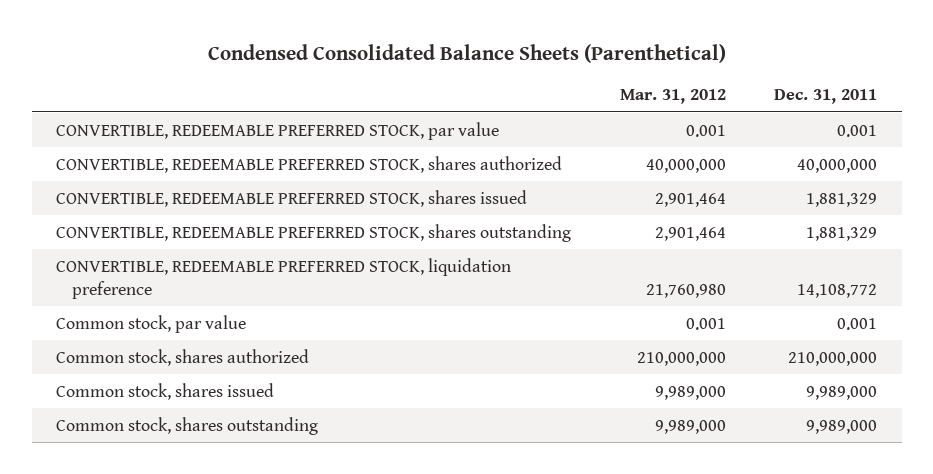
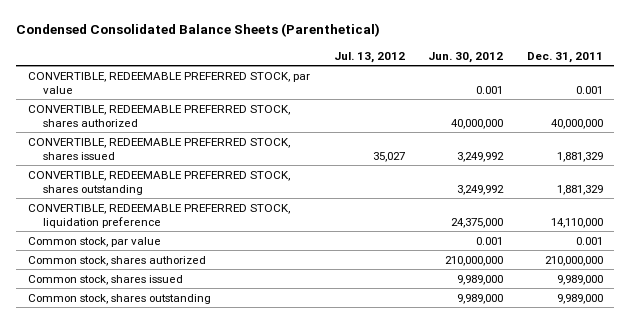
[619,89,726,105] Mar. 31, 2012 -> none
none -> [333,51,405,63] Jul. 13, 2012
none -> [428,51,504,63] Jun. 30, 2012
[797,283,878,298] 14,108,772 -> [550,217,603,228] 14,110,000

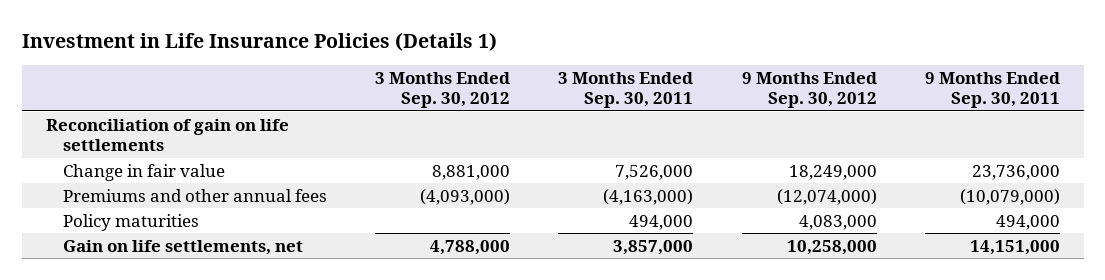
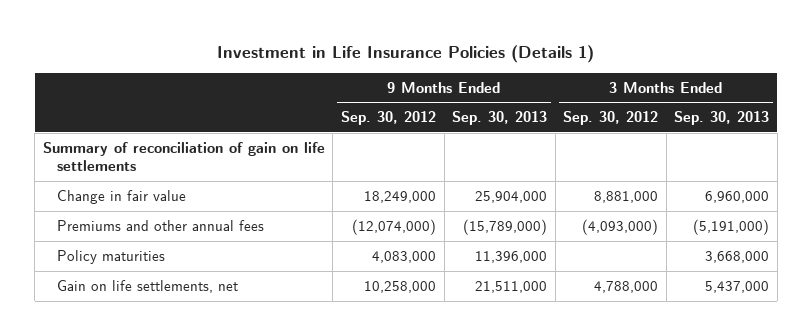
[558,71,694,109] 3 Months Ended Sep. 30, 2011 -> none
[924,71,1060,109] 9 Months Ended Sep. 30, 2011 -> none
none -> [452,111,548,126] Sep. 30, 2013
none -> [674,111,770,126] Sep. 30, 2013
[45,118,289,152] Reconciliation of gain on life settlements -> [42,141,325,172] Summary of reconciliation of gain on life settlements

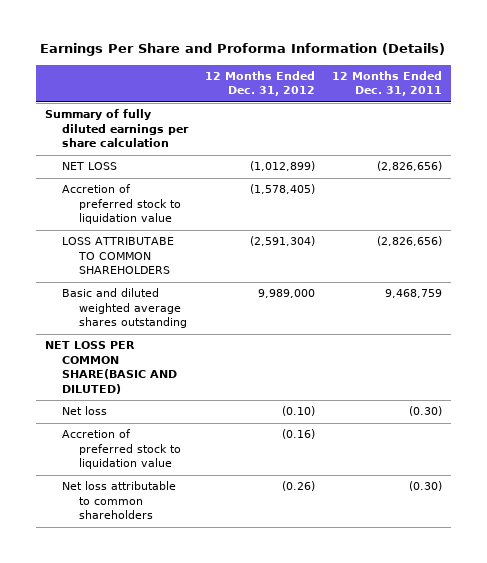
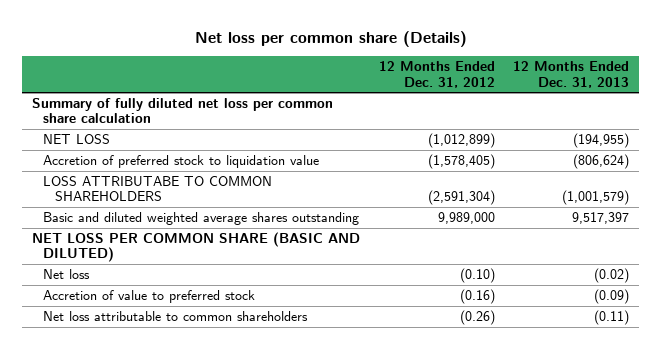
[40,43,446,57] Earnings Per Share and Proforma Information (Details) -> [194,31,467,48] Net loss per common share (Details)
[332,70,443,97] 12 Months Ended Dec. 31, 2011 -> none
none -> [513,61,630,88] 12 Months Ended Dec. 31, 2013
[44,109,189,148] Summary of fully diluted earnings per share calculation -> [31,97,333,124] Summary of fully diluted net loss per common share calculation
[44,341,177,394] NET LOSS PER COMMON SHARE(BASIC AND DILUTED) -> [31,231,360,263] NET LOSS PER COMMON SHARE (BASIC AND DILUTED)
[61,429,181,470] Accretion of preferred stock to liquidation value -> [43,289,256,303] Accretion of value to preferred stock

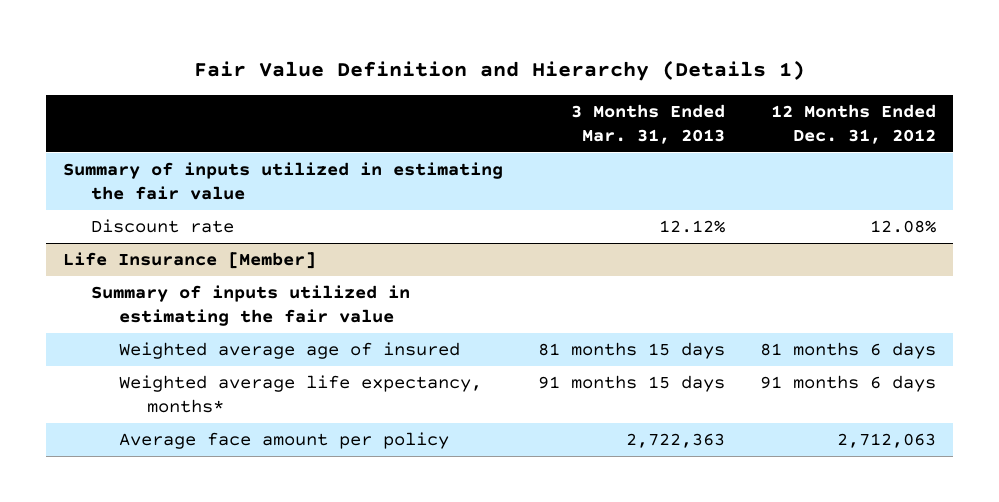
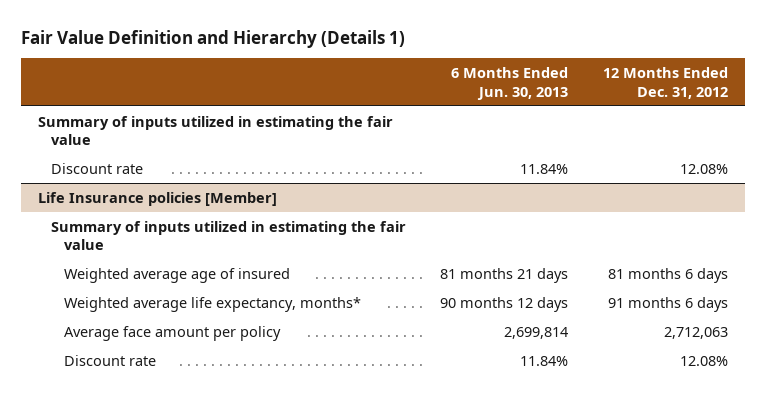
[571,104,726,144] 3 Months Ended Mar. 31, 2013 -> none
none -> [451,66,569,100] 6 Months Ended Jun. 30, 2013
[63,252,317,270] Life Insurance [Member] -> [37,191,277,206] Life Insurance policies [Member]
none -> [63,354,156,366] Discount rate

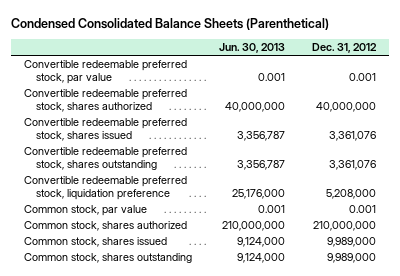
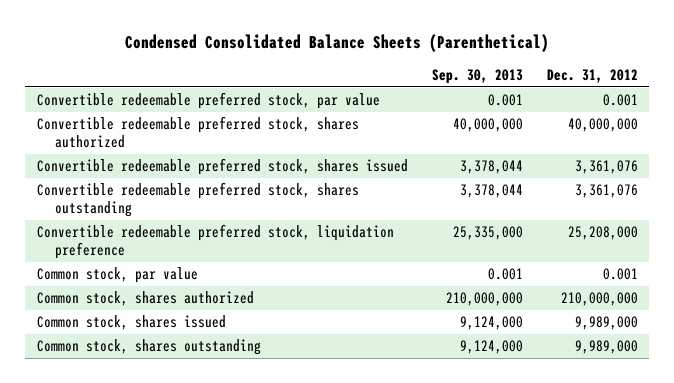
[219,43,286,54] Jun. 30, 2013 -> none
none -> [431,68,523,84] Sep. 30, 2013
[325,189,376,200] 5,208,000 -> [567,226,638,241] 25,208,000

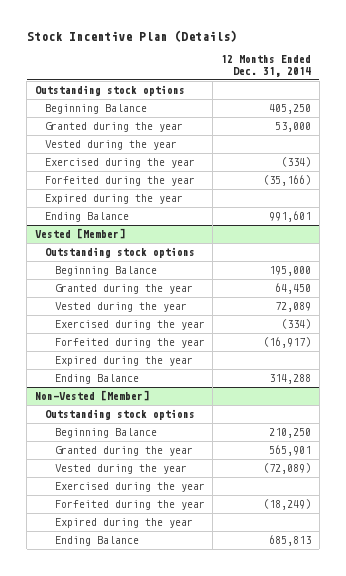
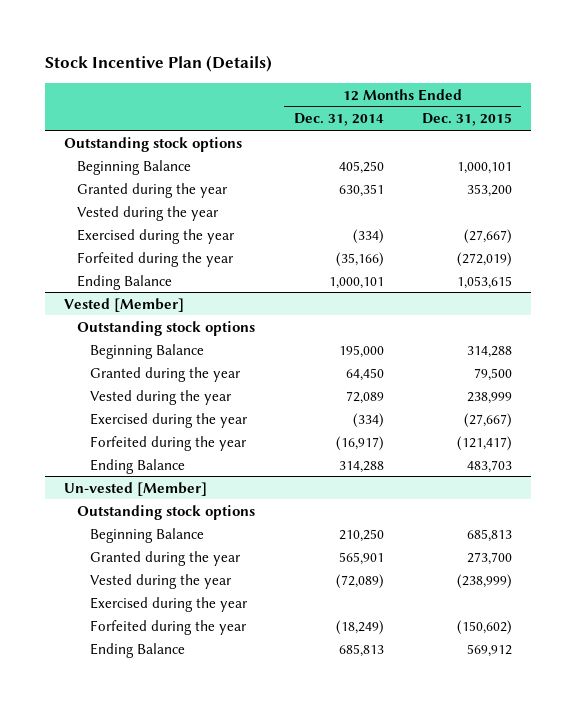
none -> [421,113,512,127] Dec. 31, 2015
[275,122,312,133] 53,000 -> [338,183,384,197] 630,351
[44,194,183,205] Expired during the year -> none
[269,211,312,223] 991,601 -> [328,276,384,289] 1,000,101
[54,356,193,367] Expired during the year -> none
[35,390,150,402] Non-Vested [Member] -> [64,481,208,496] Un-vested [Member]
[54,518,193,529] Expired during the year -> none

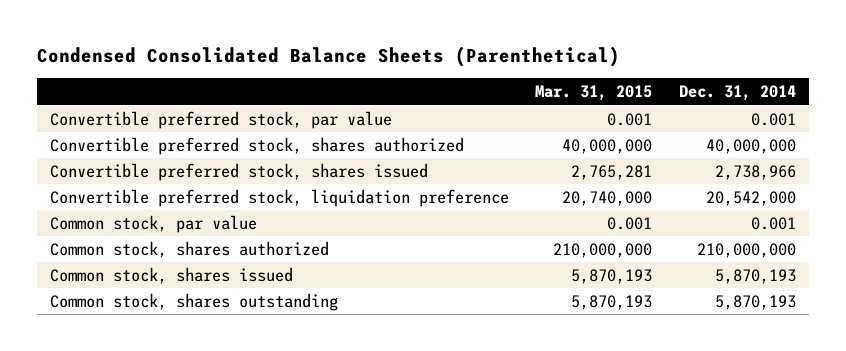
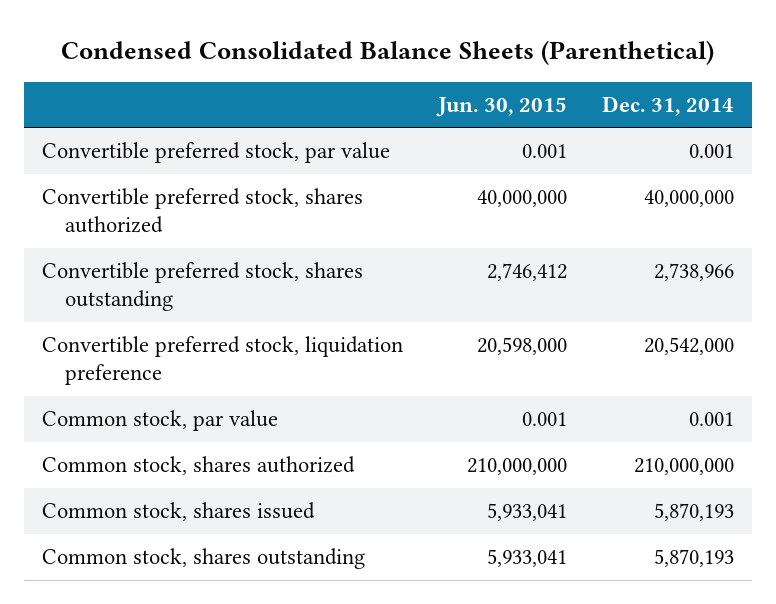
[535,85,653,102] Mar. 31, 2015 -> none
none -> [436,96,568,117] Jun. 30, 2015
[50,162,429,181] Convertible preferred stock, shares issued -> [41,262,363,312] Convertible preferred stock, shares outstanding

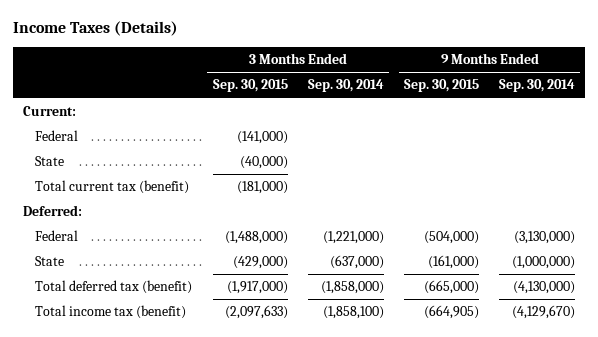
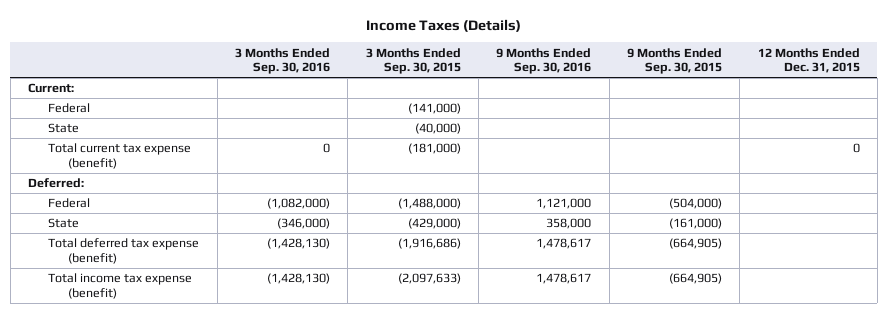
[307,79,384,93] Sep. 30, 2014 -> none
[499,79,576,93] Sep. 30, 2014 -> none
none -> [234,47,330,75] 3 Months Ended Sep. 30, 2016
none -> [496,47,592,75] 9 Months Ended Sep. 30, 2016
none -> [757,47,860,74] 12 Months Ended Dec. 31, 2015
[35,180,190,195] Total current tax (benefit) -> [48,143,192,169] Total current tax expense (benefit)
[35,280,193,295] Total deferred tax (benefit) -> [48,238,200,264] Total deferred tax expense (benefit)
[226,281,288,295] (1,917,000) -> [397,238,461,250] (1,916,686)
[424,280,480,295] (665,000) -> [668,238,722,250] (664,905)
[35,305,187,320] Total income tax (benefit) -> [48,273,193,299] Total income tax expense (benefit)

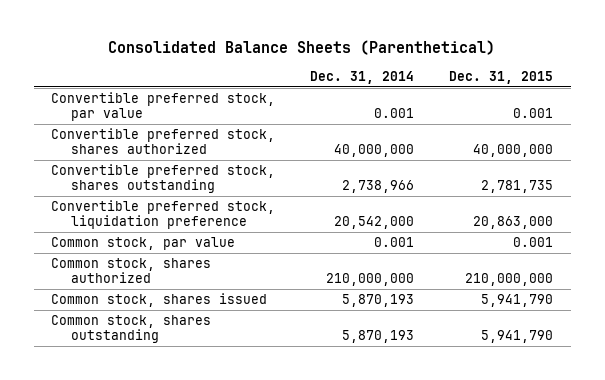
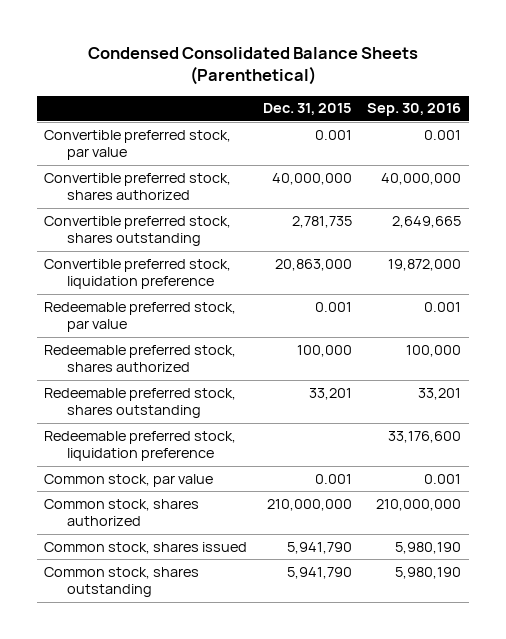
[108,40,496,56] Consolidated Balance Sheets (Parenthetical) -> [87,46,418,86] Condensed Consolidated Balance Sheets (Parenthetical)
[310,70,415,84] Dec. 31, 2014 -> none
none -> [367,103,462,117] Sep. 30, 2016
none -> [44,301,237,333] Redeemable preferred stock, par value
none -> [44,344,237,373] Redeemable preferred stock, shares authorized
none -> [44,387,237,419] Redeemable preferred stock, shares outstanding
none -> [44,430,237,462] Redeemable preferred stock, liquidation preference

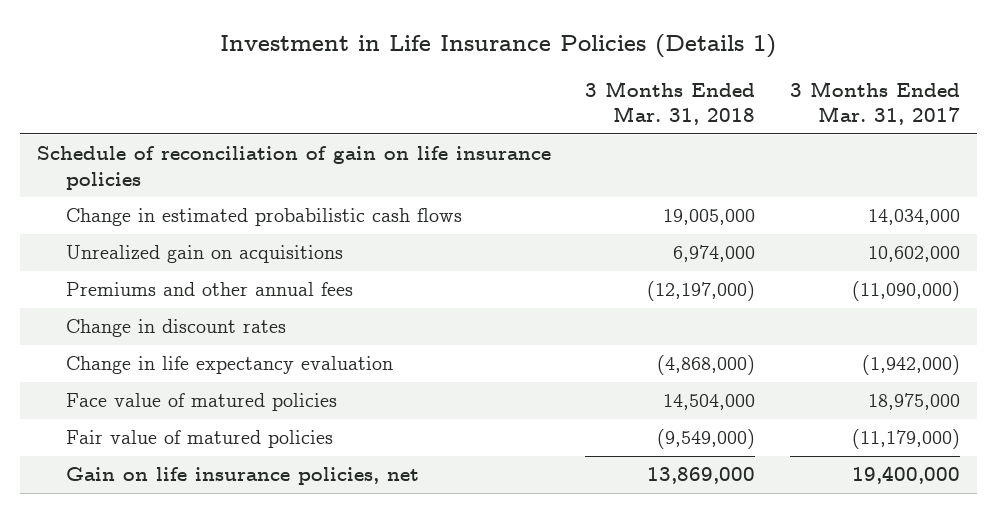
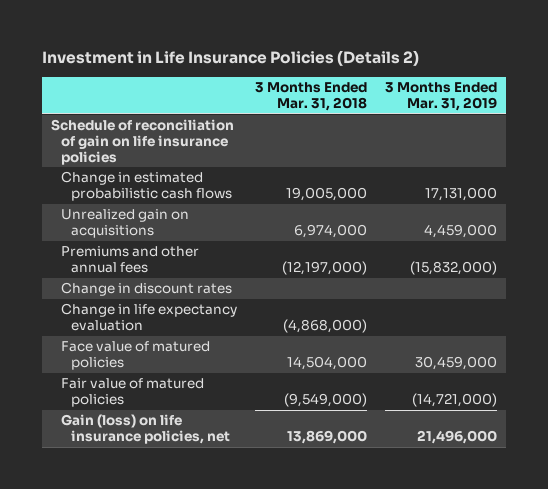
[220,34,777,59] Investment in Life Insurance Policies (Details 1) -> [42,50,420,67] Investment in Life Insurance Policies (Details 2)
[789,80,960,126] 3 Months Ended Mar. 31, 2017 -> none
none -> [384,82,497,112] 3 Months Ended Mar. 31, 2019
[66,467,420,486] Gain on life insurance policies, net -> [61,414,231,445] Gain (loss) on life insurance policies, net

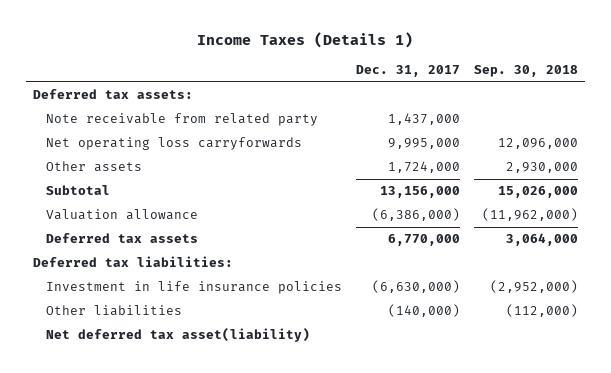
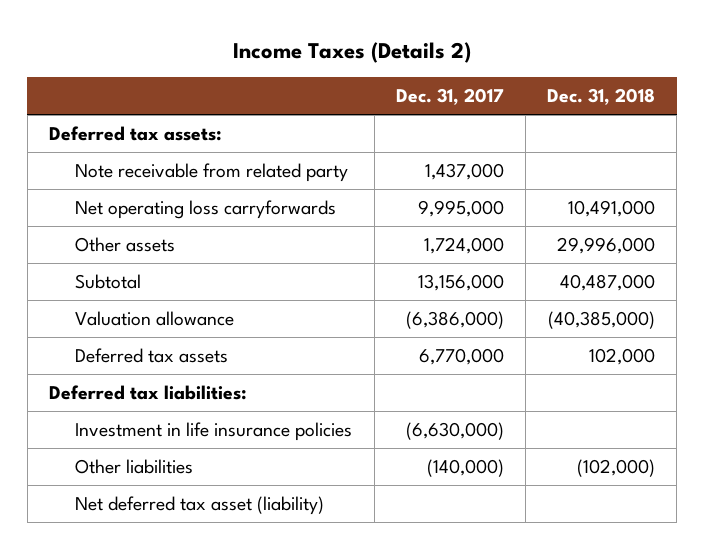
[197,32,414,49] Income Taxes (Details 1) -> [233,41,472,63] Income Taxes (Details 2)
[474,64,579,77] Sep. 30, 2018 -> none
none -> [547,88,656,106] Dec. 31, 2018
[46,328,311,343] Net deferred tax asset(liability) -> [75,495,325,515] Net deferred tax asset (liability)

